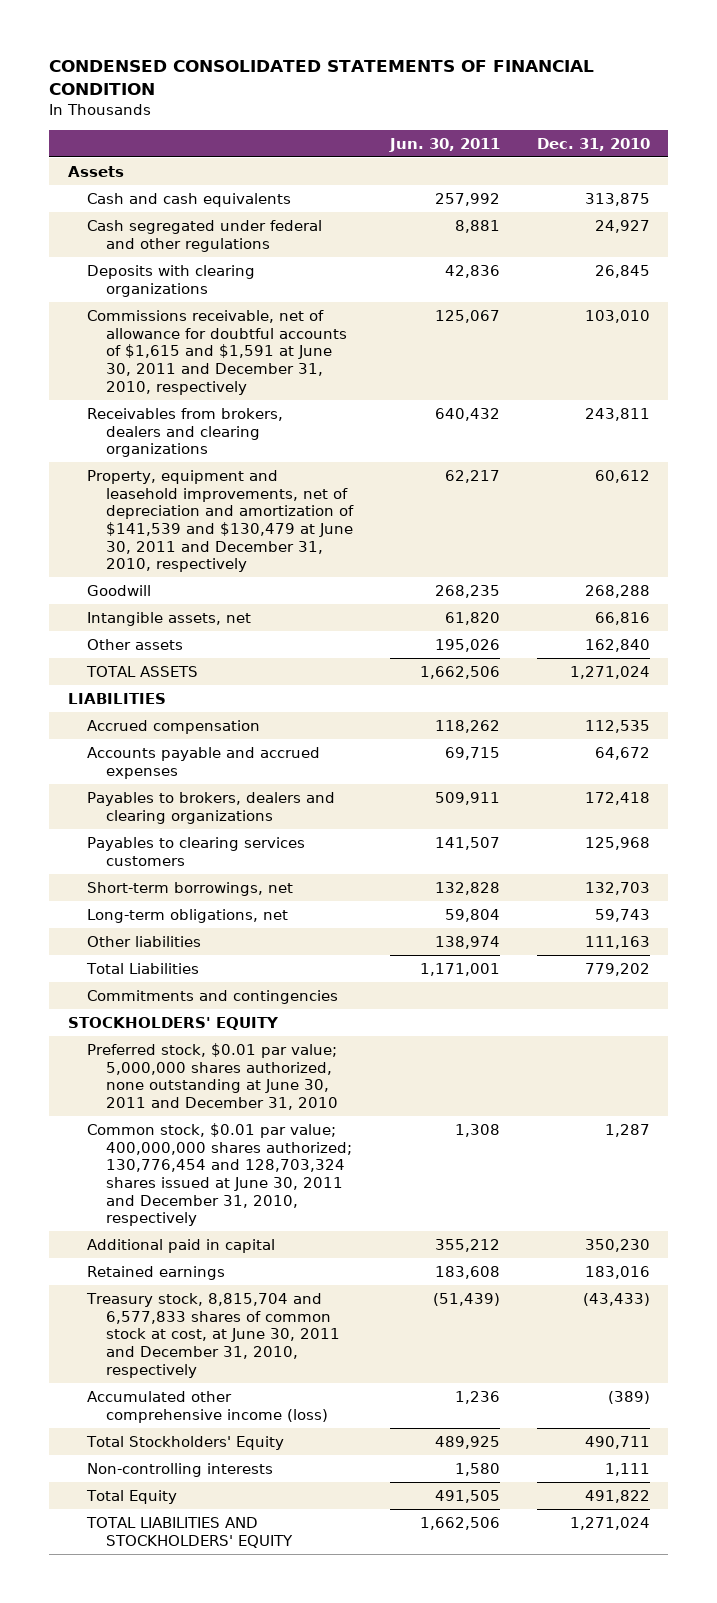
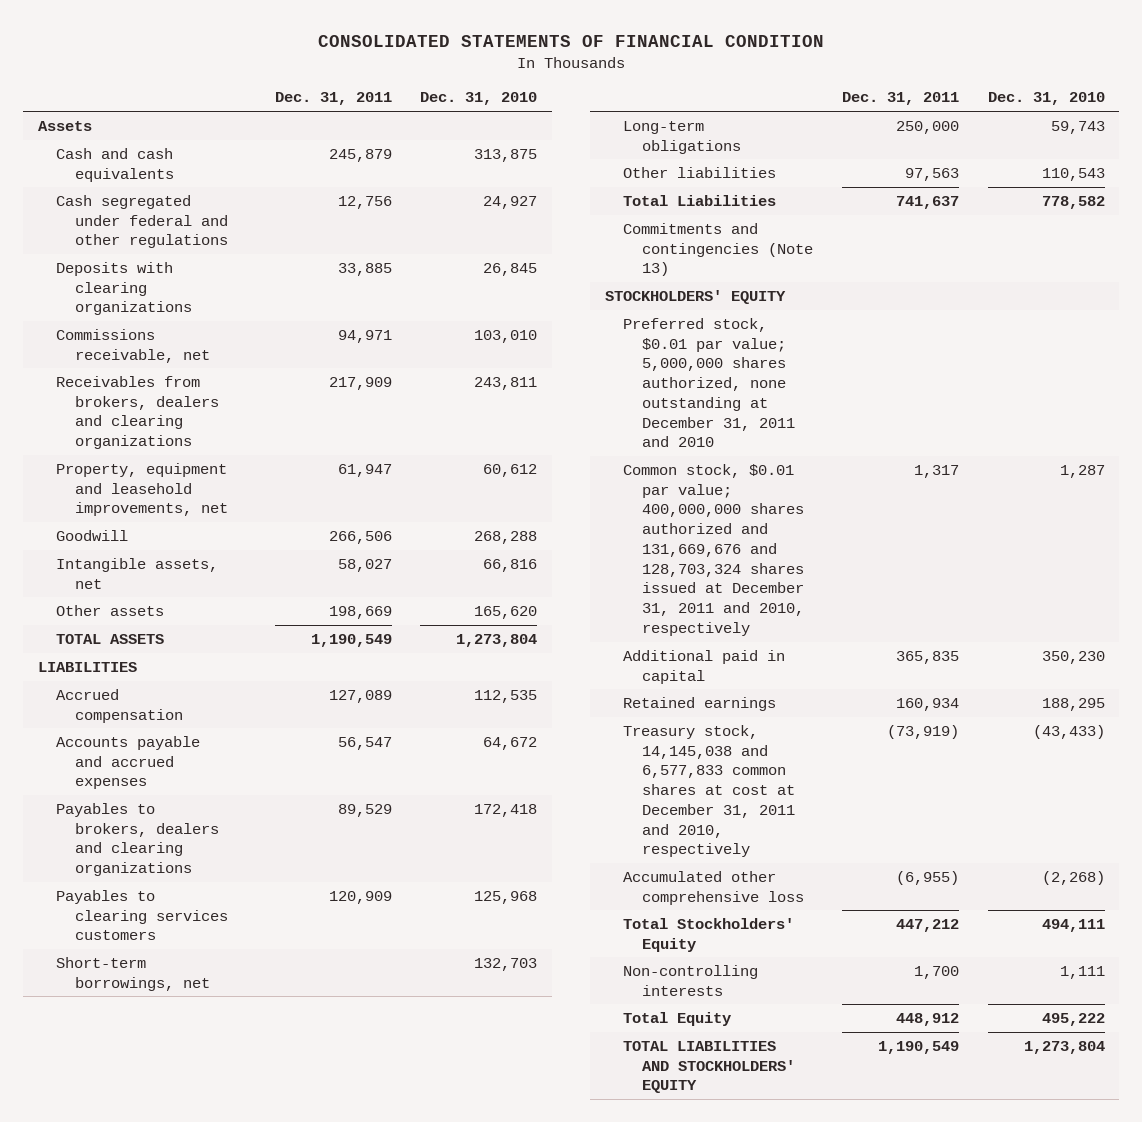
[49,60,595,96] CONDENSED CONSOLIDATED STATEMENTS OF FINANCIAL CONDITION -> [318,35,825,48] CONSOLIDATED STATEMENTS OF FINANCIAL CONDITION
[388,137,500,152] Jun. 30, 2011 -> none
none -> [274,92,392,106] Dec. 31, 2011
[86,309,347,395] Commissions receivable, net of allowance for doubtful accounts of $1,615 and $1,591 at June 30, 2011 and December 31, 2010, respectively -> [56,328,210,363] Commissions receivable, net
[86,469,354,573] Property, equipment and leasehold improvements, net of depreciation and amortization of $141,539 and $130,479 at June 30, 2011 and December 31, 2010, respectively -> [56,462,228,517] Property, equipment and leasehold improvements, net
[584,638,650,652] 162,840 -> [474,605,538,619] 165,620
[569,665,650,679] 1,271,024 -> [456,633,538,647] 1,273,804
[86,908,288,923] Long-term obligations, net -> [623,120,741,154] Long-term obligations
[584,935,650,949] 111,163 -> [1041,167,1105,181] 110,543
[584,962,650,976] 779,202 -> [1041,195,1105,209] 778,582
[86,989,338,1004] Commitments and contingencies -> [623,222,813,277] Commitments and contingencies (Note 13)
[86,1042,338,1110] Preferred stock, $0.01 par value; 5,000,000 shares authorized, none outstanding at June 30, 2011 and December 31, 2010 -> [623,317,795,448] Preferred stock, $0.01 par value; 5,000,000 shares authorized, none outstanding at December 31, 2011 and 2010
[86,1122,352,1227] Common stock, $0.01 par value; 400,000,000 shares authorized; 130,776,454 and 128,703,324 shares issued at June 30, 2011 and December 31, 2010, respectively -> [623,463,804,636] Common stock, $0.01 par value; 400,000,000 shares authorized and 131,669,676 and 128,703,324 shares issued at December 31, 2011 and 2010, respectively
[584,1265,650,1279] 183,016 -> [1041,697,1105,711] 188,295
[85,1292,340,1378] Treasury stock, 8,815,704 and 6,577,833 shares of common stock at cost, at June 30, 2011 and December 31, 2010, respectively -> [623,724,795,858] Treasury stock, 14,145,038 and 6,577,833 common shares at cost at December 31, 2011 and 2010, respectively
[86,1390,328,1423] Accumulated other comprehensive income (loss) -> [623,870,804,905] Accumulated other comprehensive loss
[607,1390,650,1404] (389) -> [1041,870,1105,885] (2,268)
[584,1435,650,1449] 490,711 -> [1041,918,1105,932] 494,111
[584,1489,650,1503] 491,822 -> [1041,1012,1105,1026] 495,222
[569,1516,650,1530] 1,271,024 -> [1023,1040,1105,1054] 1,273,804

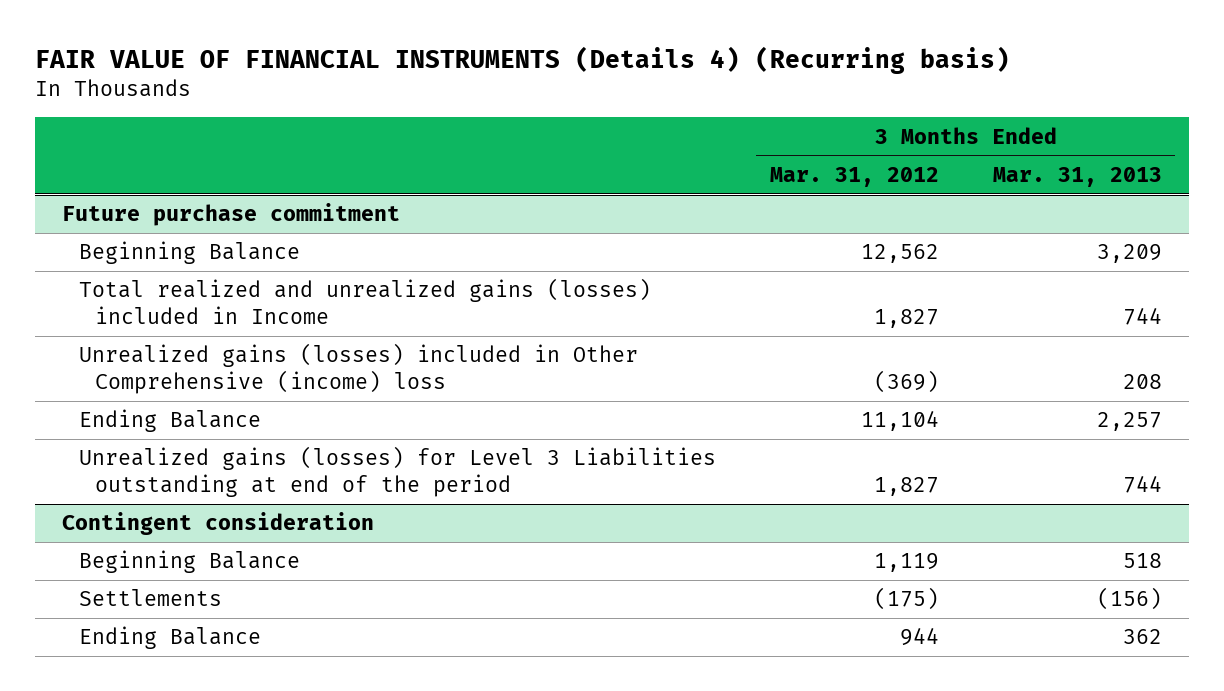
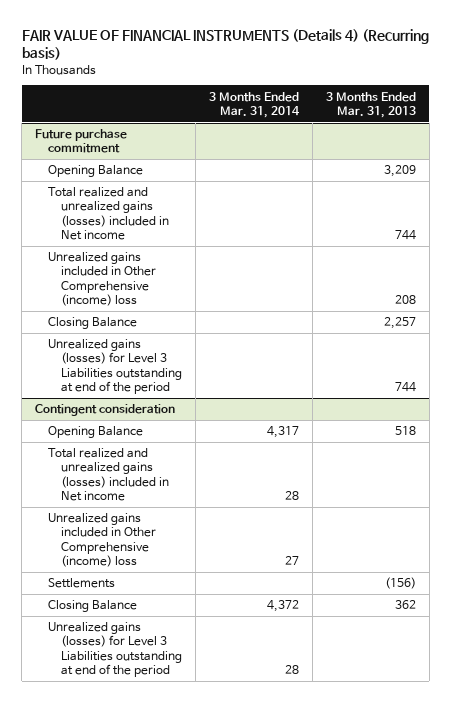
[769,166,939,187] Mar. 31, 2012 -> none
none -> [208,91,300,118] 3 Months Ended Mar. 31, 2014
[78,241,300,265] Beginning Balance -> [48,165,144,178] Opening Balance
[78,278,651,325] Total realized and unrealized gains (losses) included in Income -> [48,187,170,240] Total realized and unrealized gains (losses) included in Net income
[78,343,638,395] Unrealized gains (losses) included in Other Comprehensive (income) loss -> [48,252,157,306] Unrealized gains included in Other Comprehensive (income) loss
[78,409,261,433] Ending Balance -> [48,317,138,330] Closing Balance
[78,550,300,574] Beginning Balance -> [48,426,144,439] Opening Balance
none -> [48,448,170,501] Total realized and unrealized gains (losses) included in Net income
none -> [48,513,157,567] Unrealized gains included in Other Comprehensive (income) loss
[78,626,261,650] Ending Balance -> [48,600,138,613] Closing Balance
none -> [48,622,183,677] Unrealized gains (losses) for Level 3 Liabilities outstanding at end of the period

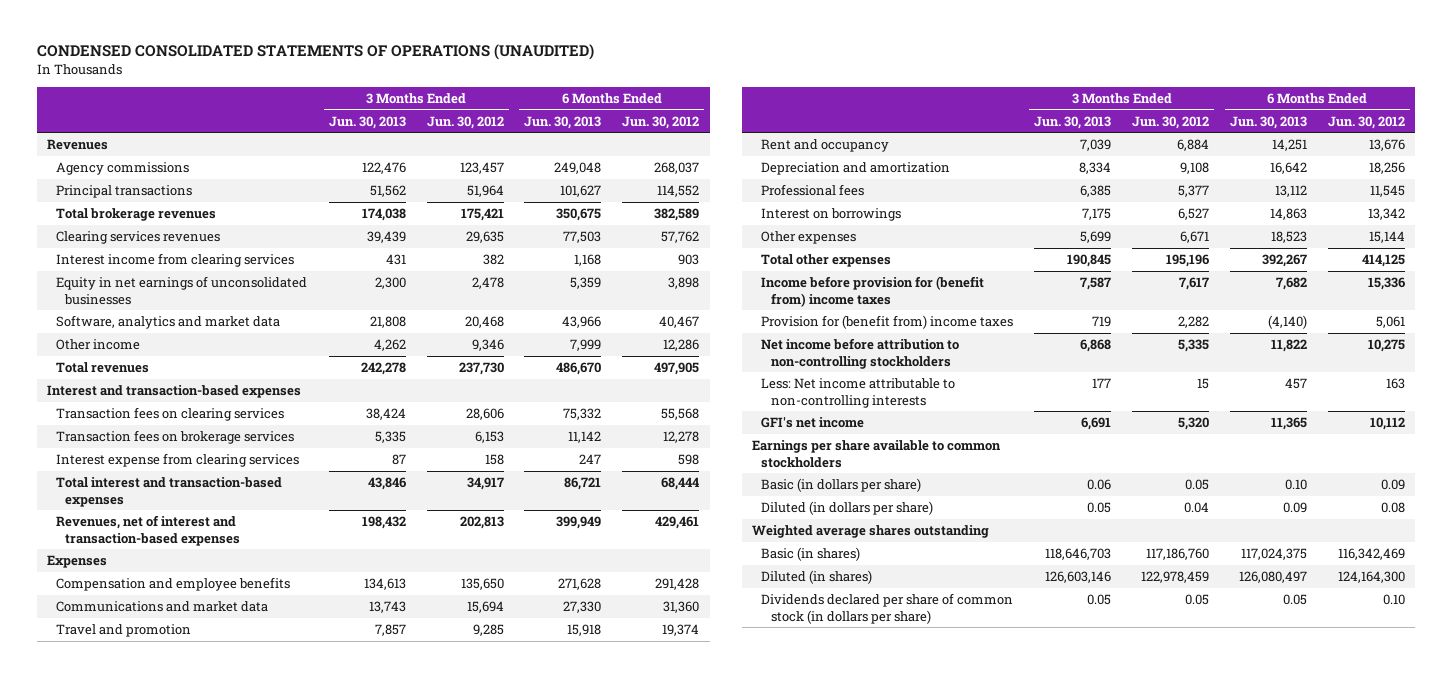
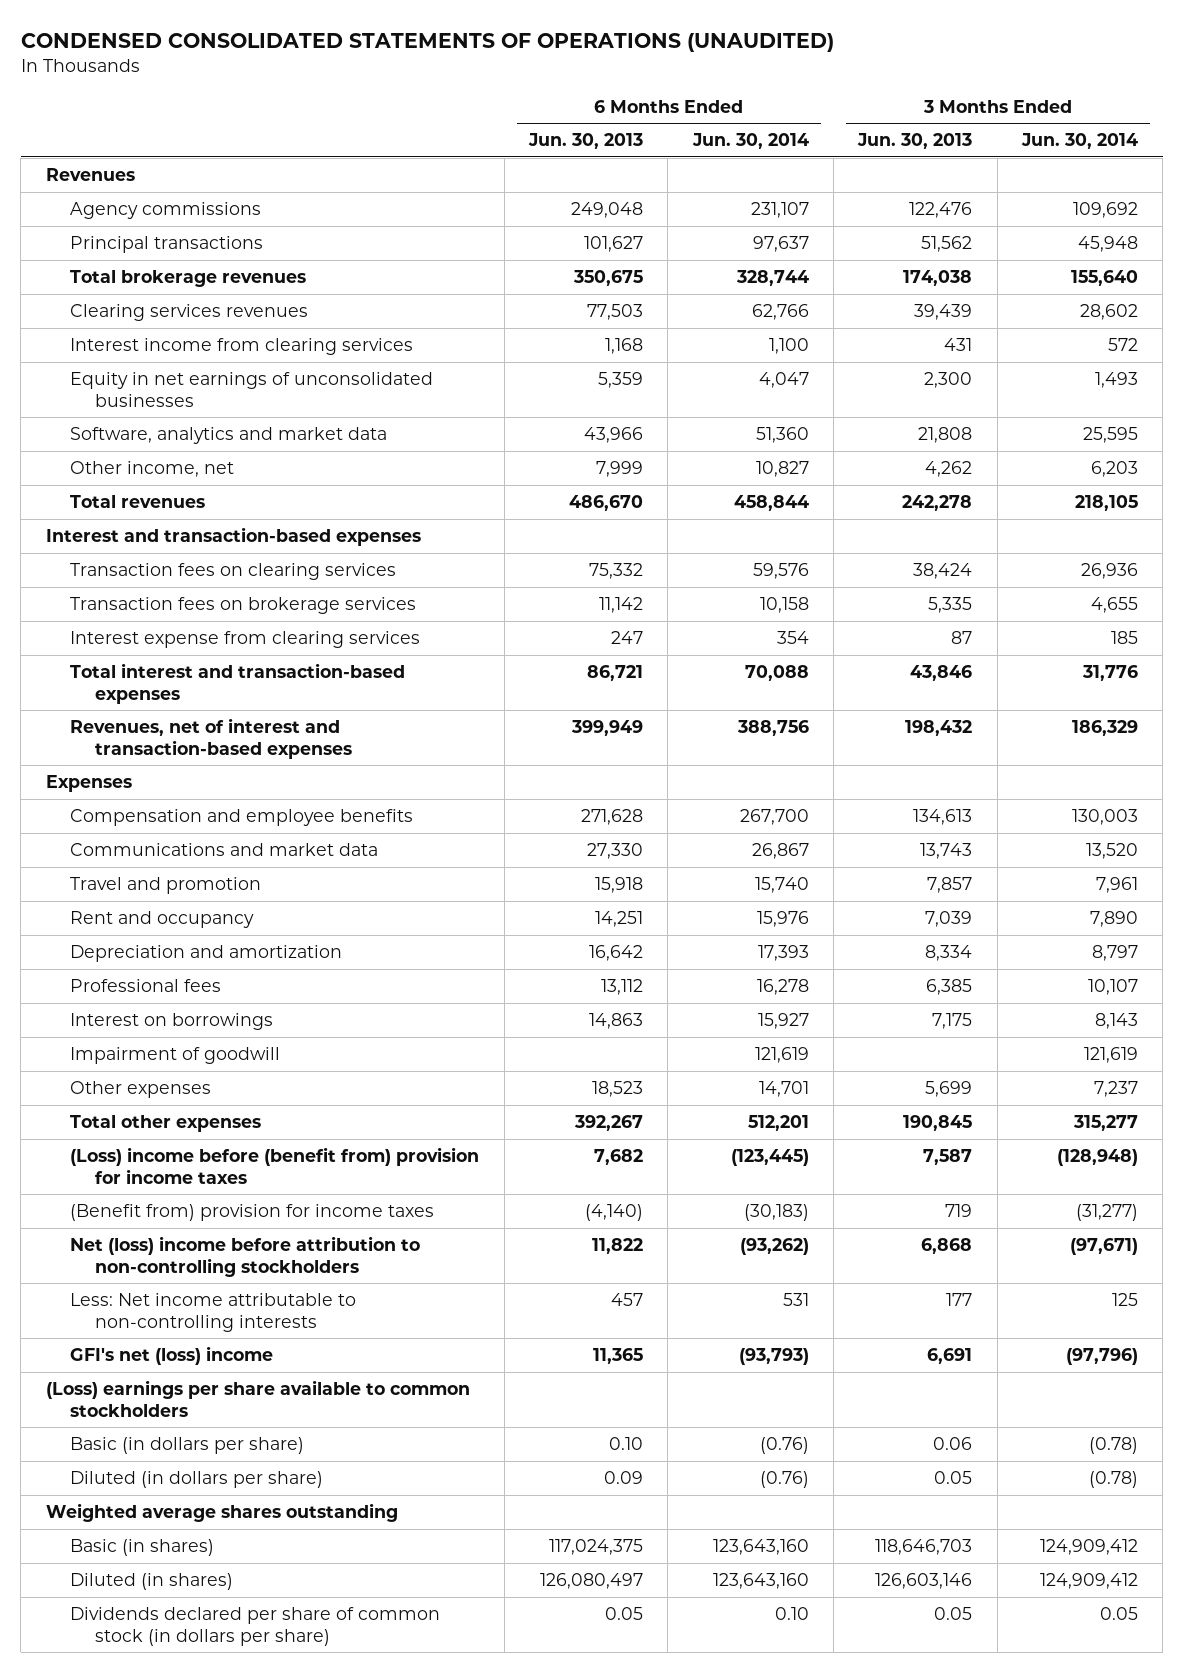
[426,115,504,129] Jun. 30, 2012 -> none
[622,115,700,129] Jun. 30, 2012 -> none
none -> [691,133,809,150] Jun. 30, 2014
none -> [1020,133,1138,150] Jun. 30, 2014
[56,339,141,351] Other income -> [70,460,235,477] Other income, net
none -> [70,1046,281,1064] Impairment of goodwill
[761,276,985,307] Income before provision for (benefit from) income taxes -> [70,1146,480,1184] (Loss) income before (benefit from) provision for income taxes
[761,315,1014,330] Provision for (benefit from) income taxes -> [70,1203,435,1221] (Benefit from) provision for income taxes
[761,338,960,369] Net income before attribution to non-controlling stockholders -> [70,1235,421,1277] Net (loss) income before attribution to non-controlling stockholders
[761,417,865,429] GFI's net income -> [70,1345,274,1365] GFI's net (loss) income
[752,440,1002,468] Earnings per share available to common stockholders -> [45,1379,470,1417] (Loss) earnings per share available to common stockholders

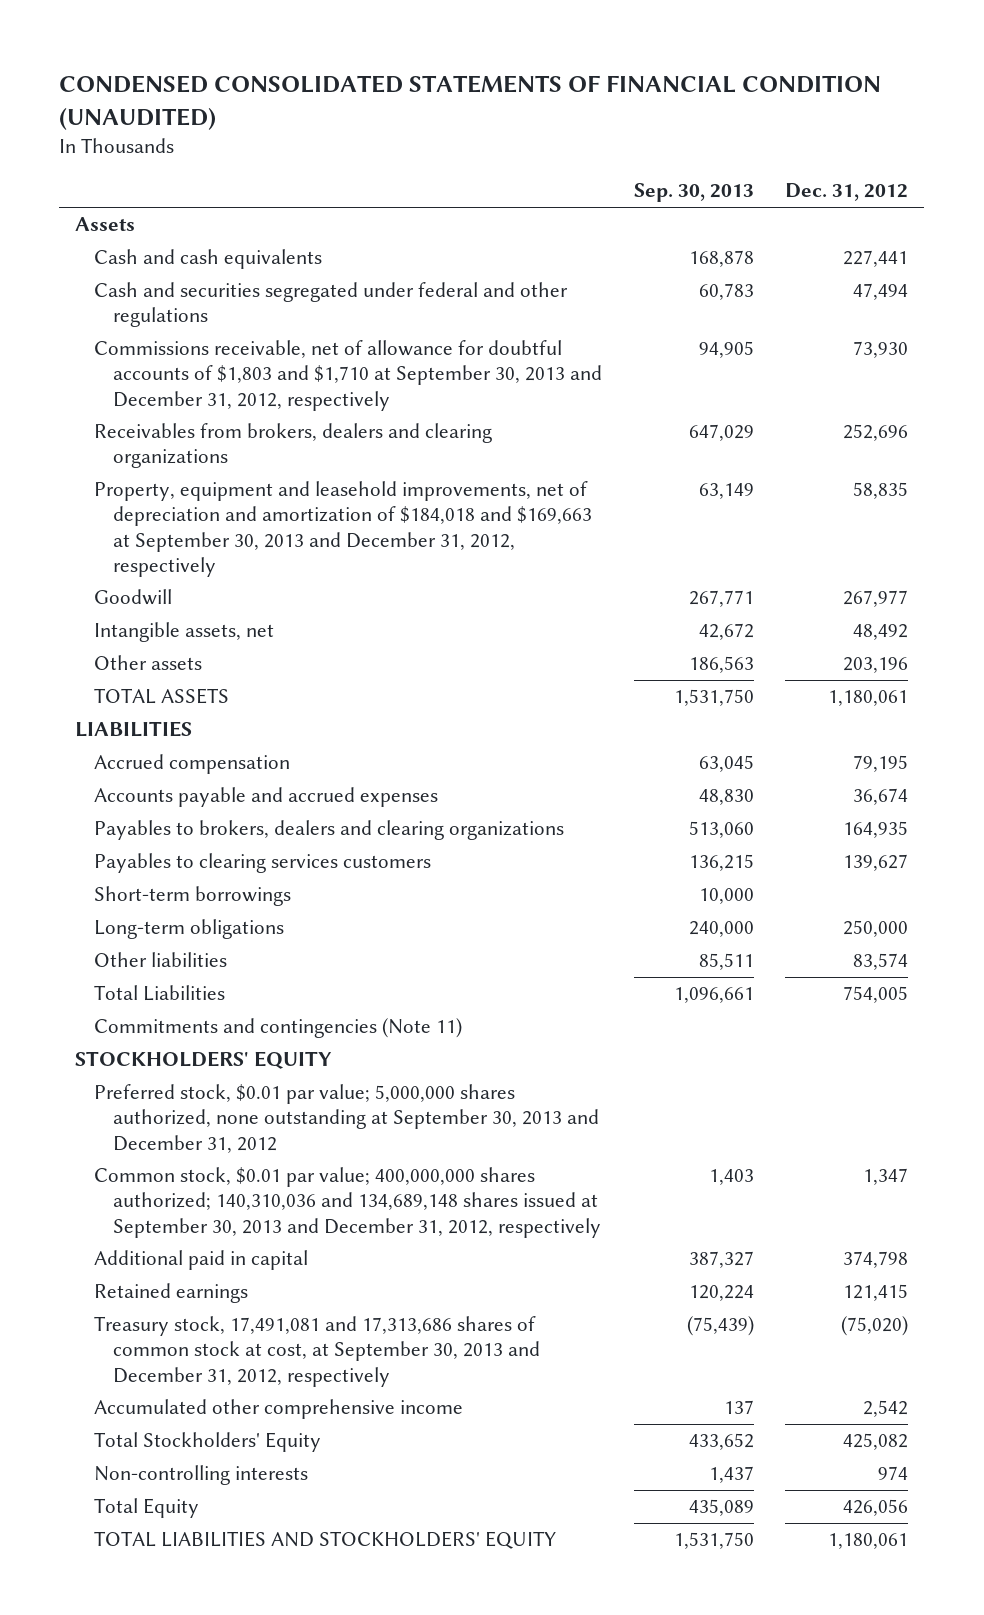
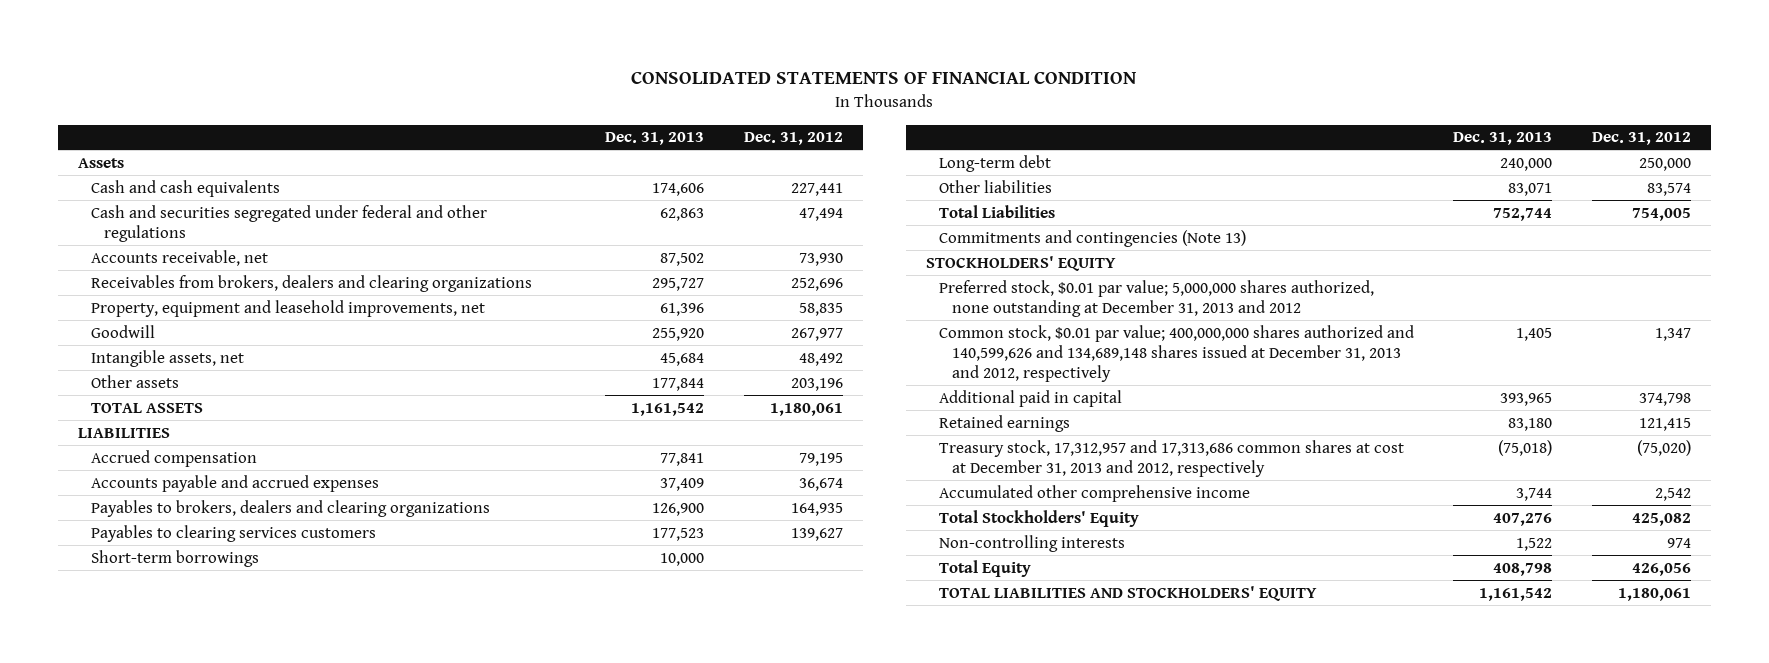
[59,75,882,130] CONDENSED CONSOLIDATED STATEMENTS OF FINANCIAL CONDITION (UNAUDITED) -> [631,71,1137,85] CONSOLIDATED STATEMENTS OF FINANCIAL CONDITION
[633,183,754,203] Sep. 30, 2013 -> none
none -> [605,132,705,146] Dec. 31, 2013
[94,340,603,411] Commissions receivable, net of allowance for doubtful accounts of $1,803 and $1,710 at September 30, 2013 and December 31, 2012, respectively -> [90,249,268,266] Accounts receivable, net
[94,481,593,577] Property, equipment and leasehold improvements, net of depreciation and amortization of $184,018 and $169,663 at September 30, 2013 and December 31, 2012, respectively -> [90,299,485,317] Property, equipment and leasehold improvements, net
[94,919,285,940] Long-term obligations -> [938,154,1051,172] Long-term debt
[94,1018,463,1039] Commitments and contingencies (Note 11) -> [938,229,1246,247] Commitments and contingencies (Note 13)
[94,1084,600,1153] Preferred stock, $0.01 par value; 5,000,000 shares authorized, none outstanding at September 30, 2013 and December 31, 2012 -> [938,279,1374,318] Preferred stock, $0.01 par value; 5,000,000 shares authorized, none outstanding at December 31, 2013 and 2012
[94,1167,602,1238] Common stock, $0.01 par value; 400,000,000 shares authorized; 140,310,036 and 134,689,148 shares issued at September 30, 2013 and December 31, 2012, respectively -> [938,324,1414,383] Common stock, $0.01 par value; 400,000,000 shares authorized and 140,599,626 and 134,689,148 shares issued at December 31, 2013 and 2012, respectively
[94,1316,541,1387] Treasury stock, 17,491,081 and 17,313,686 shares of common stock at cost, at September 30, 2013 and December 31, 2012, respectively -> [938,439,1404,478] Treasury stock, 17,312,957 and 17,313,686 common shares at cost at December 31, 2013 and 2012, respectively

